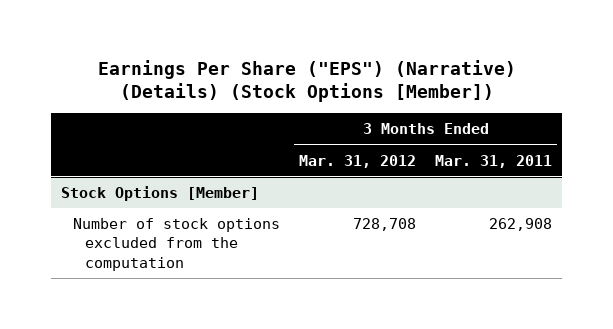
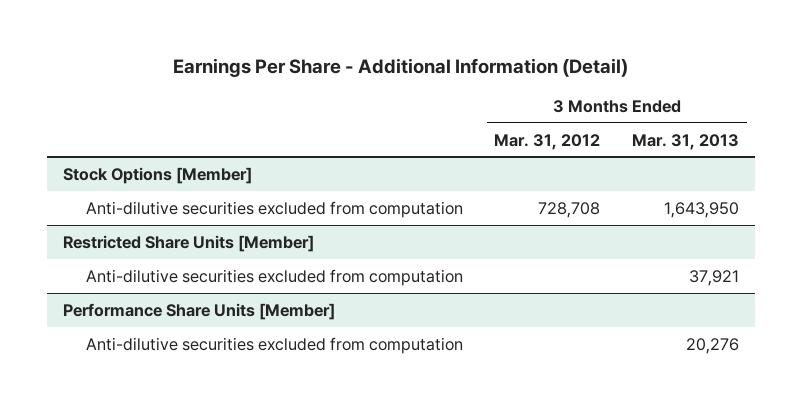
[97,59,516,103] Earnings Per Share ("EPS") (Narrative) (Details) (Stock Options [Member]) -> [172,57,628,77] Earnings Per Share - Additional Information (Detail)
[435,154,553,168] Mar. 31, 2011 -> none
none -> [632,133,740,150] Mar. 31, 2013
[72,218,280,271] Number of stock options excluded from the computation -> [85,200,463,218] Anti-dilutive securities excluded from computation
none -> [62,234,314,252] Restricted Share Units [Member]
none -> [85,268,463,286] Anti-dilutive securities excluded from computation
none -> [62,302,335,320] Performance Share Units [Member]
none -> [85,336,463,354] Anti-dilutive securities excluded from computation

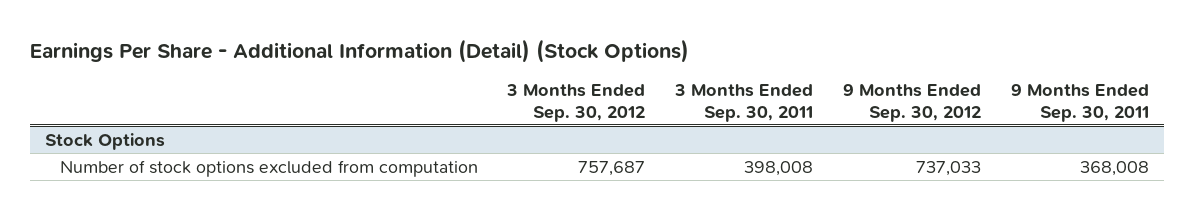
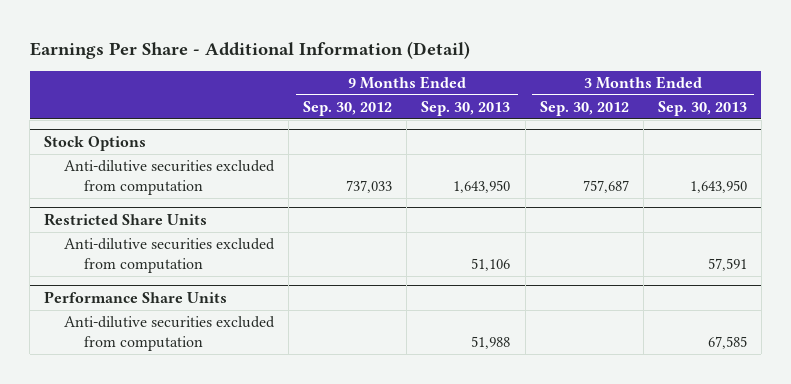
[30,39,690,64] Earnings Per Share - Additional Information (Detail) (Stock Options) -> [29,40,470,59] Earnings Per Share - Additional Information (Detail)
[674,84,814,122] 3 Months Ended Sep. 30, 2011 -> none
[1010,84,1149,122] 9 Months Ended Sep. 30, 2011 -> none
none -> [421,100,511,116] Sep. 30, 2013
none -> [657,100,747,116] Sep. 30, 2013
[59,159,478,177] Number of stock options excluded from computation -> [64,160,276,196] Anti-dilutive securities excluded from computation
none -> [44,213,208,227] Restricted Share Units
none -> [64,238,276,274] Anti-dilutive securities excluded from computation
none -> [44,291,228,304] Performance Share Units
none -> [64,316,276,352] Anti-dilutive securities excluded from computation

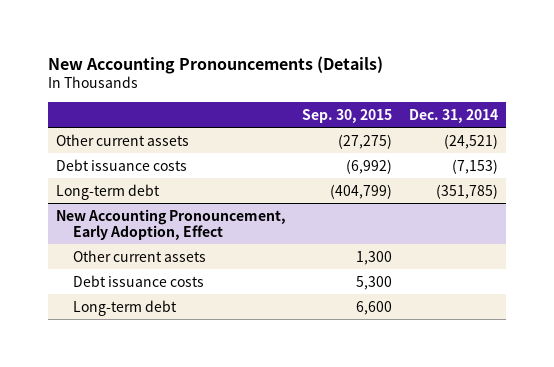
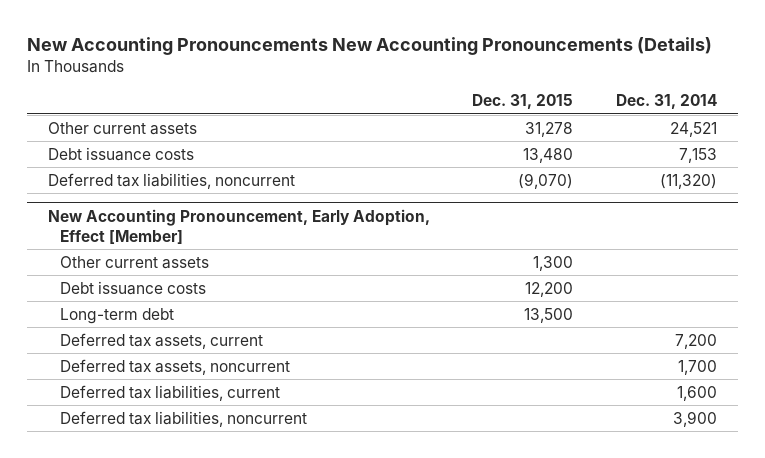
[48,55,384,74] New Accounting Pronouncements (Details) -> [26,36,712,55] New Accounting Pronouncements New Accounting Pronouncements (Details)
[302,108,393,123] Sep. 30, 2015 -> none
none -> [472,93,574,109] Dec. 31, 2015
[56,183,161,200] Long-term debt -> none
[443,133,498,149] (24,521) -> [669,121,717,137] 24,521
[451,158,498,174] (7,153) -> [678,147,717,163] 7,153
none -> [47,172,295,189] Deferred tax liabilities, noncurrent
[56,208,287,240] New Accounting Pronouncement, Early Adoption, Effect -> [47,208,430,244] New Accounting Pronouncement, Early Adoption, Effect [Member]
none -> [59,332,263,349] Deferred tax assets, current
none -> [59,358,290,375] Deferred tax assets, noncurrent
none -> [59,384,280,401] Deferred tax liabilities, current
none -> [59,410,307,427] Deferred tax liabilities, noncurrent

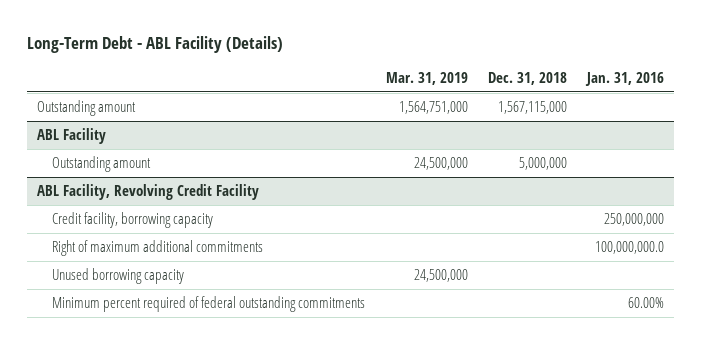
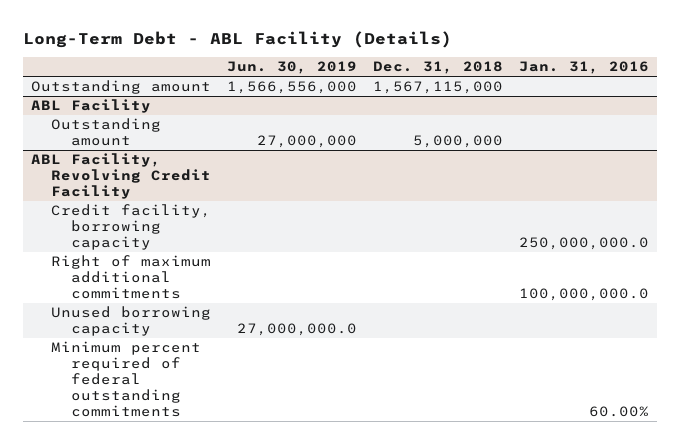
[385,71,468,85] Mar. 31, 2019 -> none
none -> [227,61,358,75] Jun. 30, 2019
[603,213,664,227] 250,000,000 -> [519,237,650,251] 250,000,000.0

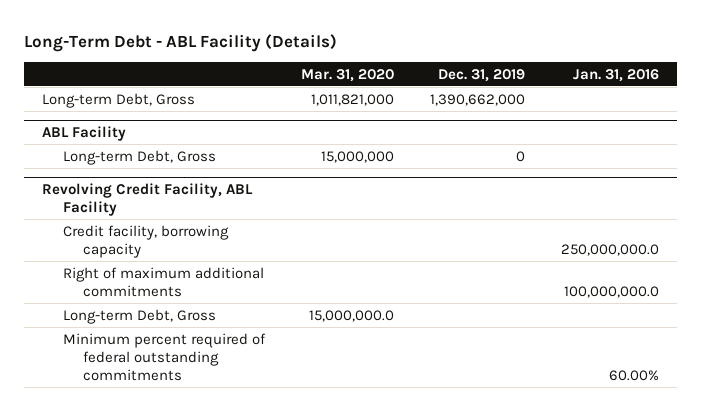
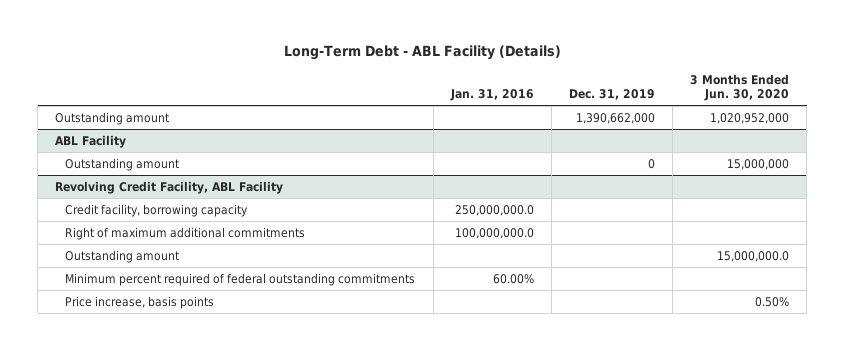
[300,68,394,82] Mar. 31, 2020 -> none
none -> [690,74,790,102] 3 Months Ended Jun. 30, 2020
[41,92,195,108] Long-term Debt, Gross -> [55,111,170,125] Outstanding amount
[62,149,216,165] Long-term Debt, Gross -> [65,157,180,171] Outstanding amount
[62,308,216,324] Long-term Debt, Gross -> [65,249,180,263] Outstanding amount
none -> [65,295,215,309] Price increase, basis points

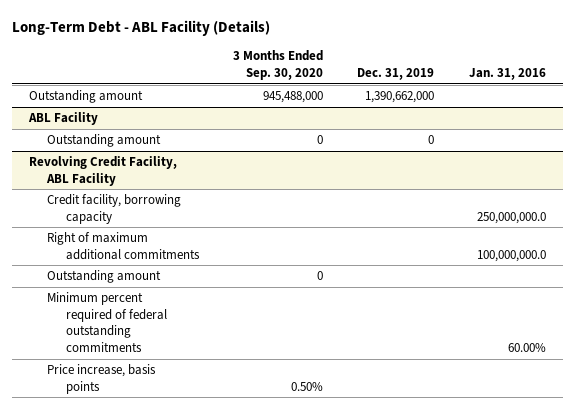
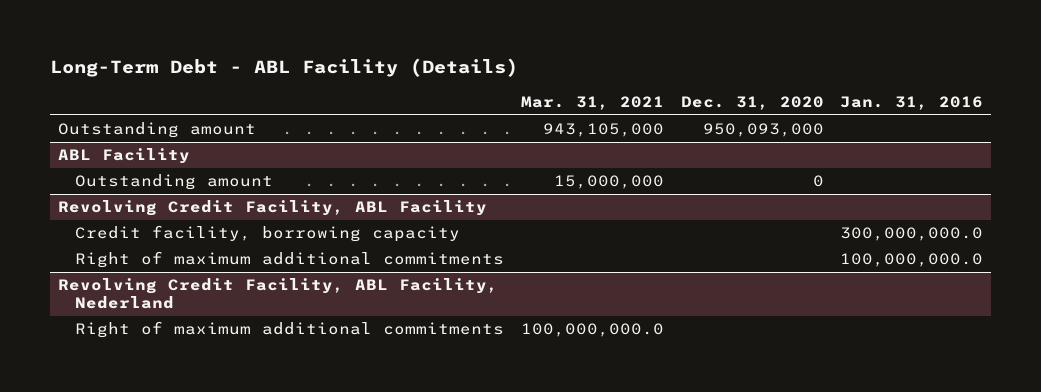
[233,50,324,81] 3 Months Ended Sep. 30, 2020 -> none
[357,68,435,81] Dec. 31, 2019 -> none
none -> [520,95,664,110] Mar. 31, 2021
none -> [680,95,824,110] Dec. 31, 2020
[476,211,546,224] 250,000,000.0 -> [840,227,984,242] 300,000,000.0
[47,270,162,284] Outstanding amount -> none
[47,292,167,353] Minimum percent required of federal outstanding commitments -> none
[47,364,157,394] Price increase, basis points -> none
none -> [57,278,498,310] Revolving Credit Facility, ABL Facility, Nederland
none -> [75,321,505,339] Right of maximum additional commitments

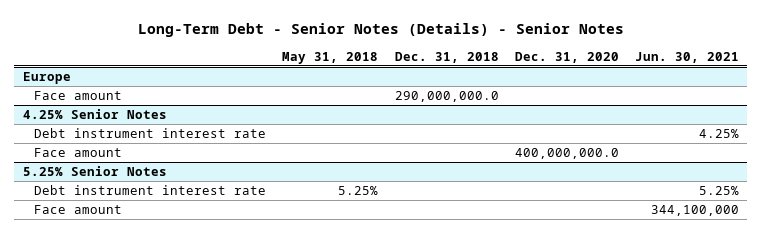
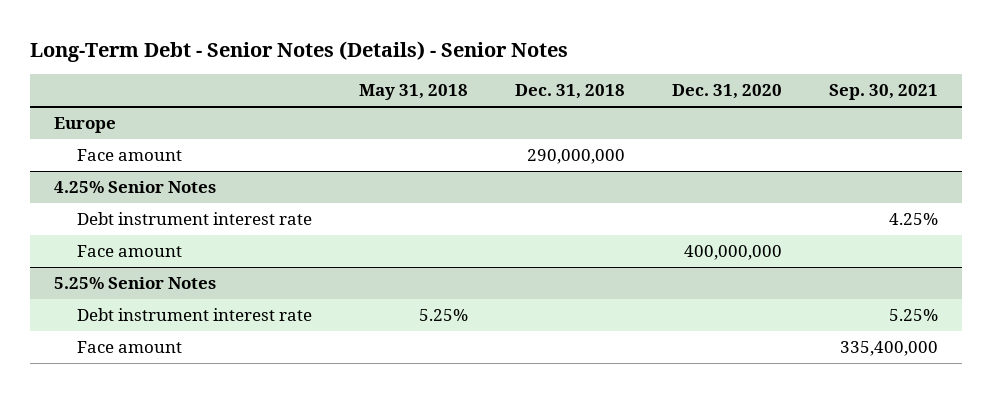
[635,51,740,63] Jun. 30, 2021 -> none
none -> [829,84,939,101] Sep. 30, 2021
[394,91,499,103] 290,000,000.0 -> [527,149,626,165] 290,000,000
[514,148,619,160] 400,000,000.0 -> [684,245,783,261] 400,000,000

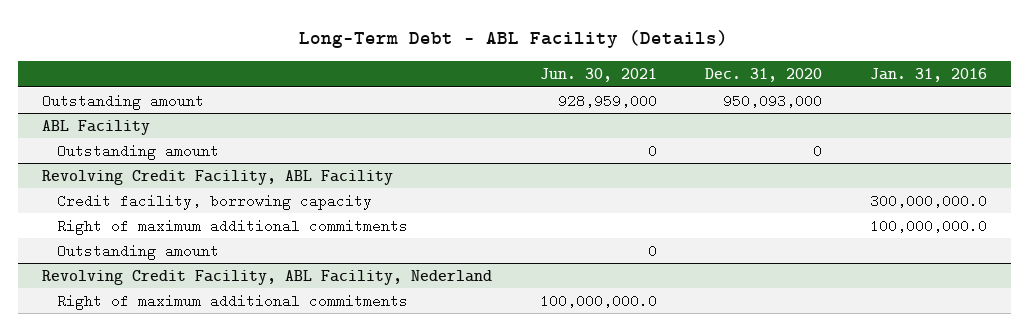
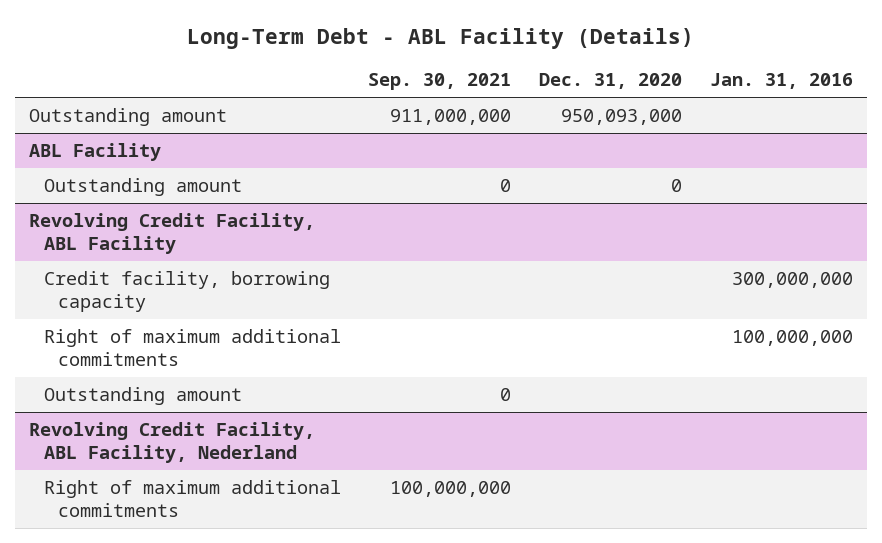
[539,68,657,83] Jun. 30, 2021 -> none
none -> [368,73,512,91] Sep. 30, 2021
[870,193,988,208] 300,000,000.0 -> [731,272,853,289] 300,000,000
[870,218,988,233] 100,000,000.0 -> [731,330,853,347] 100,000,000

